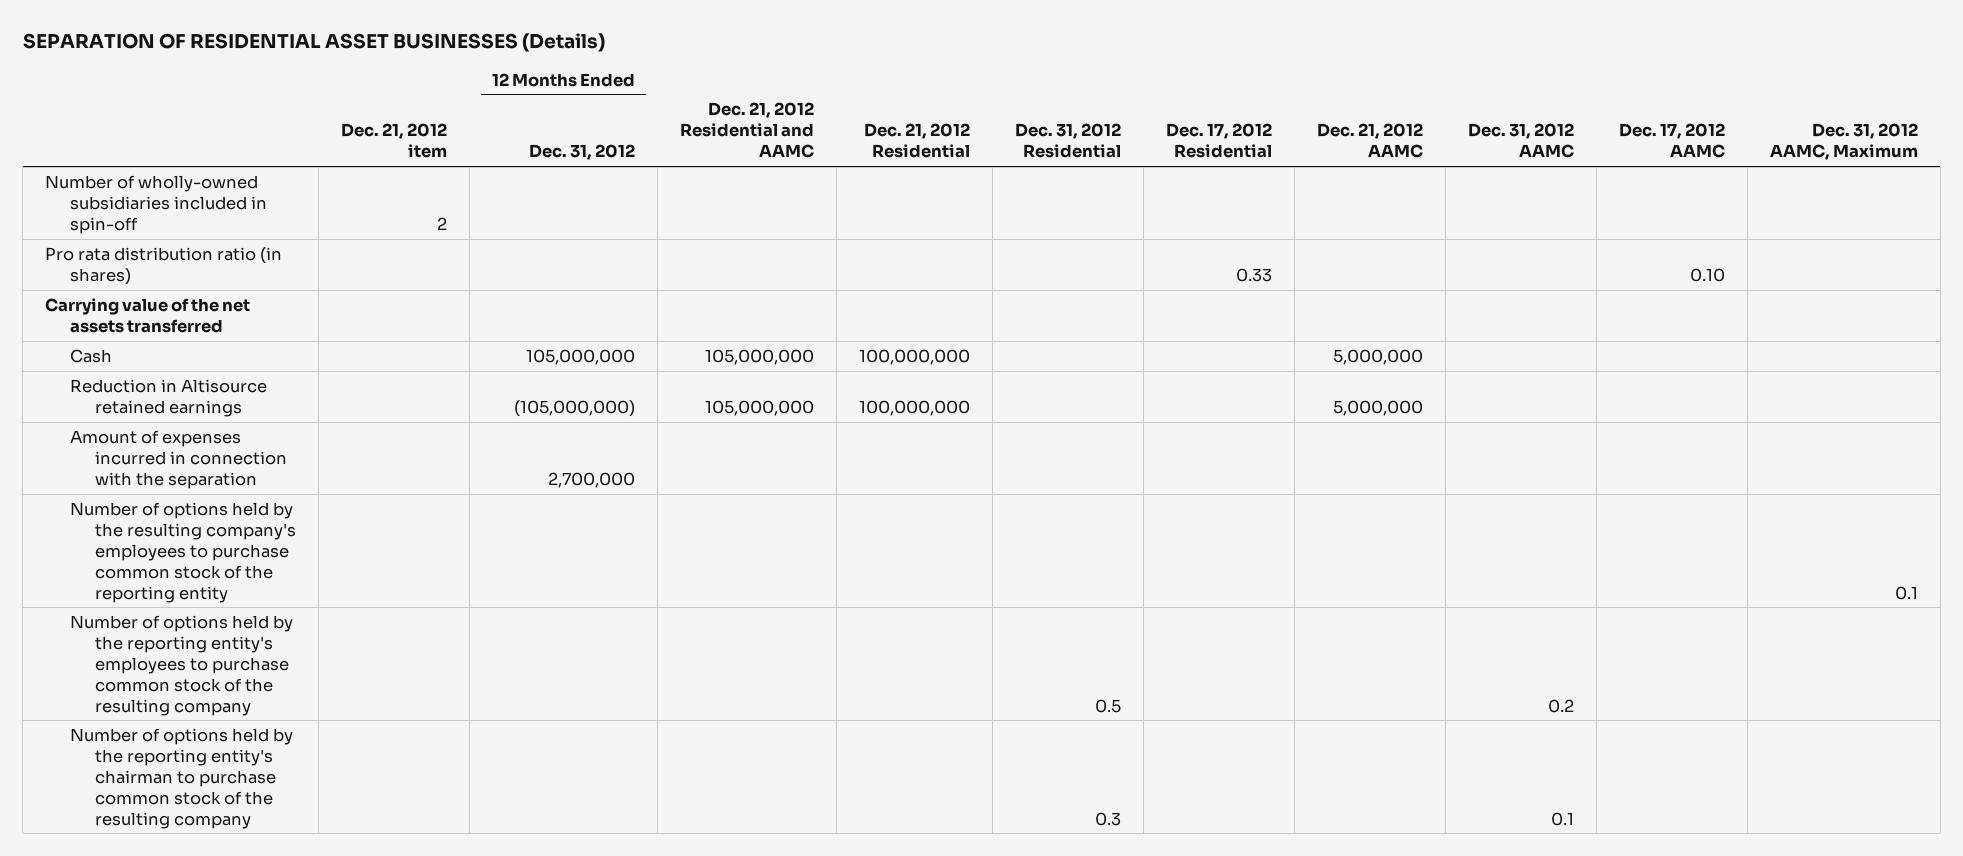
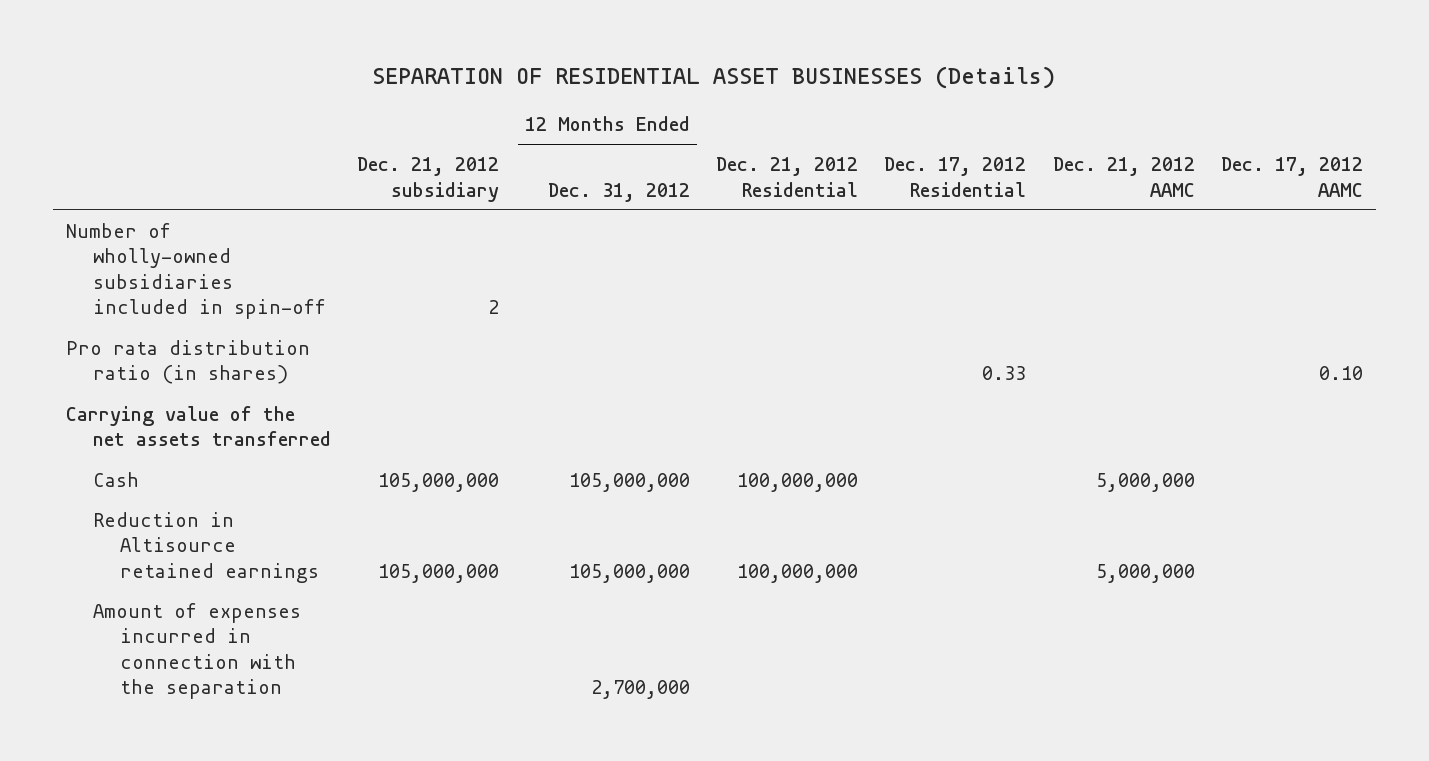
[341,123,448,159] Dec. 21, 2012 item -> none
[680,102,815,159] Dec. 21, 2012 Residential and AAMC -> none
[1014,123,1121,159] Dec. 31, 2012 Residential -> none
[1467,123,1574,159] Dec. 31, 2012 AAMC -> none
[1769,123,1918,161] Dec. 31, 2012 AAMC, Maximum -> none
none -> [356,157,499,202] Dec. 21, 2012 subsidiary
[514,399,636,417] (105,000,000) -> [569,563,691,583] 105,000,000
[70,501,297,603] Number of options held by the resulting company's employees to purchase common stock of the reporting entity -> none
[70,614,294,716] Number of options held by the reporting entity's employees to purchase common stock of the resulting company -> none
[70,727,294,829] Number of options held by the reporting entity's chairman to purchase common stock of the resulting company -> none

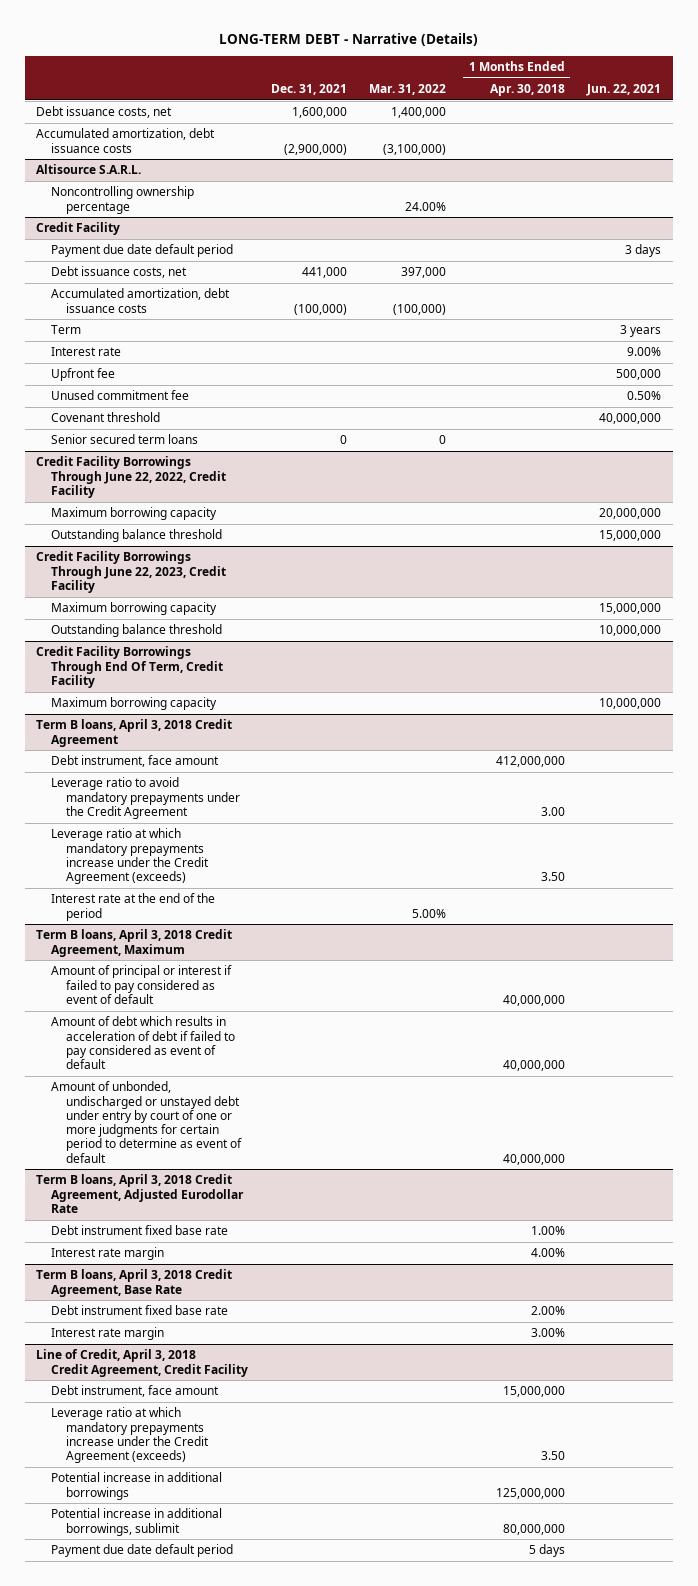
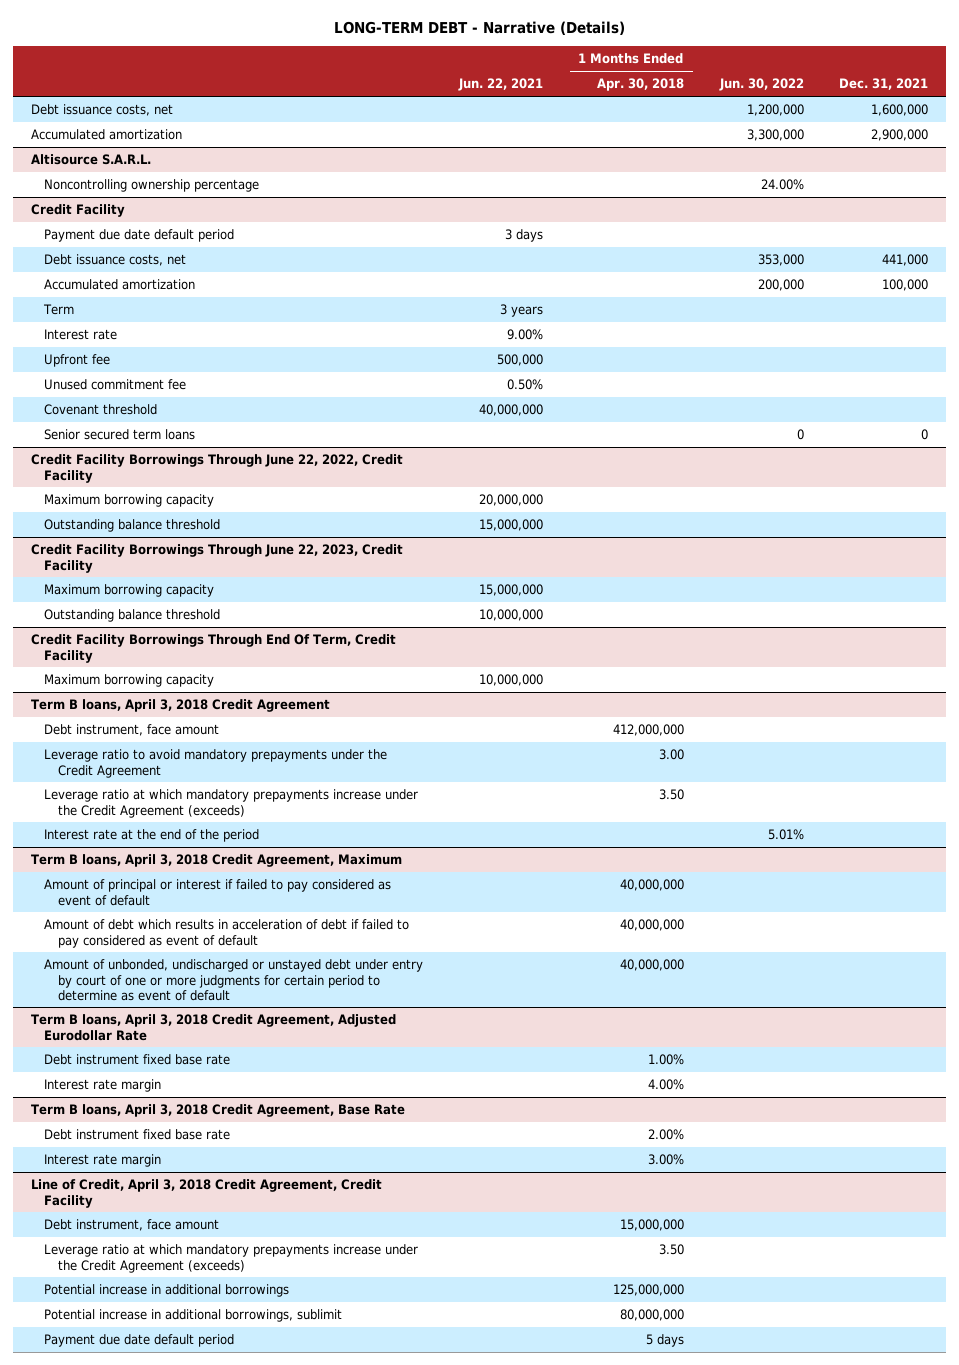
[369,83,447,95] Mar. 31, 2022 -> none
none -> [718,78,804,92] Jun. 30, 2022
[36,128,216,153] Accumulated amortization, debt issuance costs -> [30,129,182,141] Accumulated amortization
[283,143,347,155] (2,900,000) -> [871,129,929,142] 2,900,000
[51,288,231,313] Accumulated amortization, debt issuance costs -> [44,279,196,291] Accumulated amortization
[293,303,347,315] (100,000) -> [882,279,929,292] 100,000

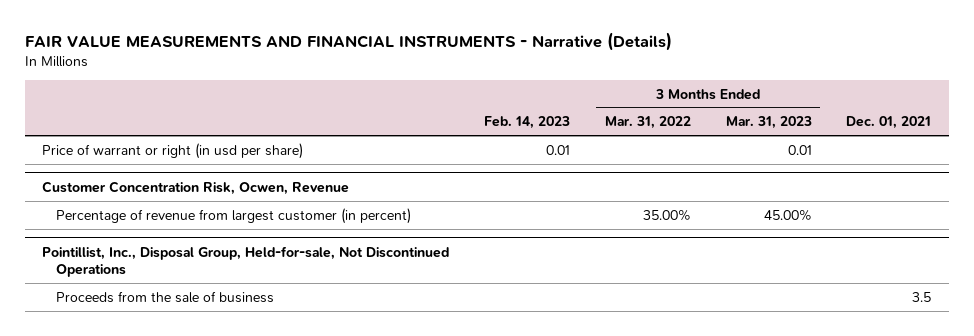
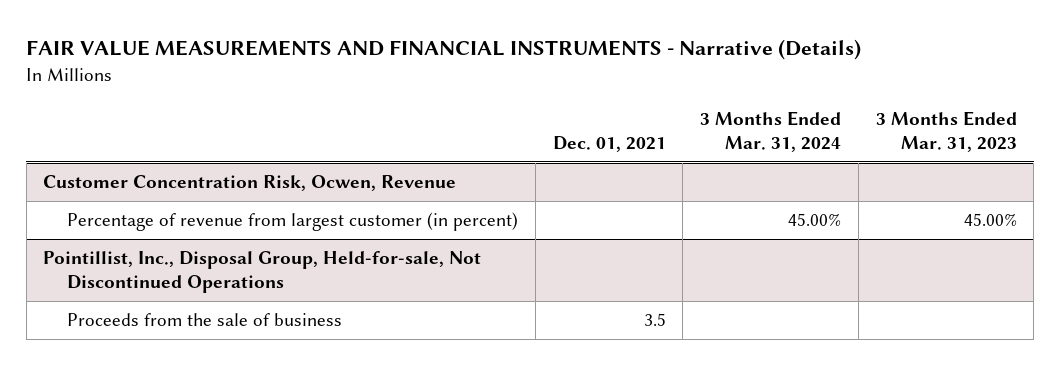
[484,116,571,130] Feb. 14, 2023 -> none
[604,116,691,130] Mar. 31, 2022 -> none
none -> [700,110,842,152] 3 Months Ended Mar. 31, 2024
[42,142,304,159] Price of warrant or right (in usd per share) -> none

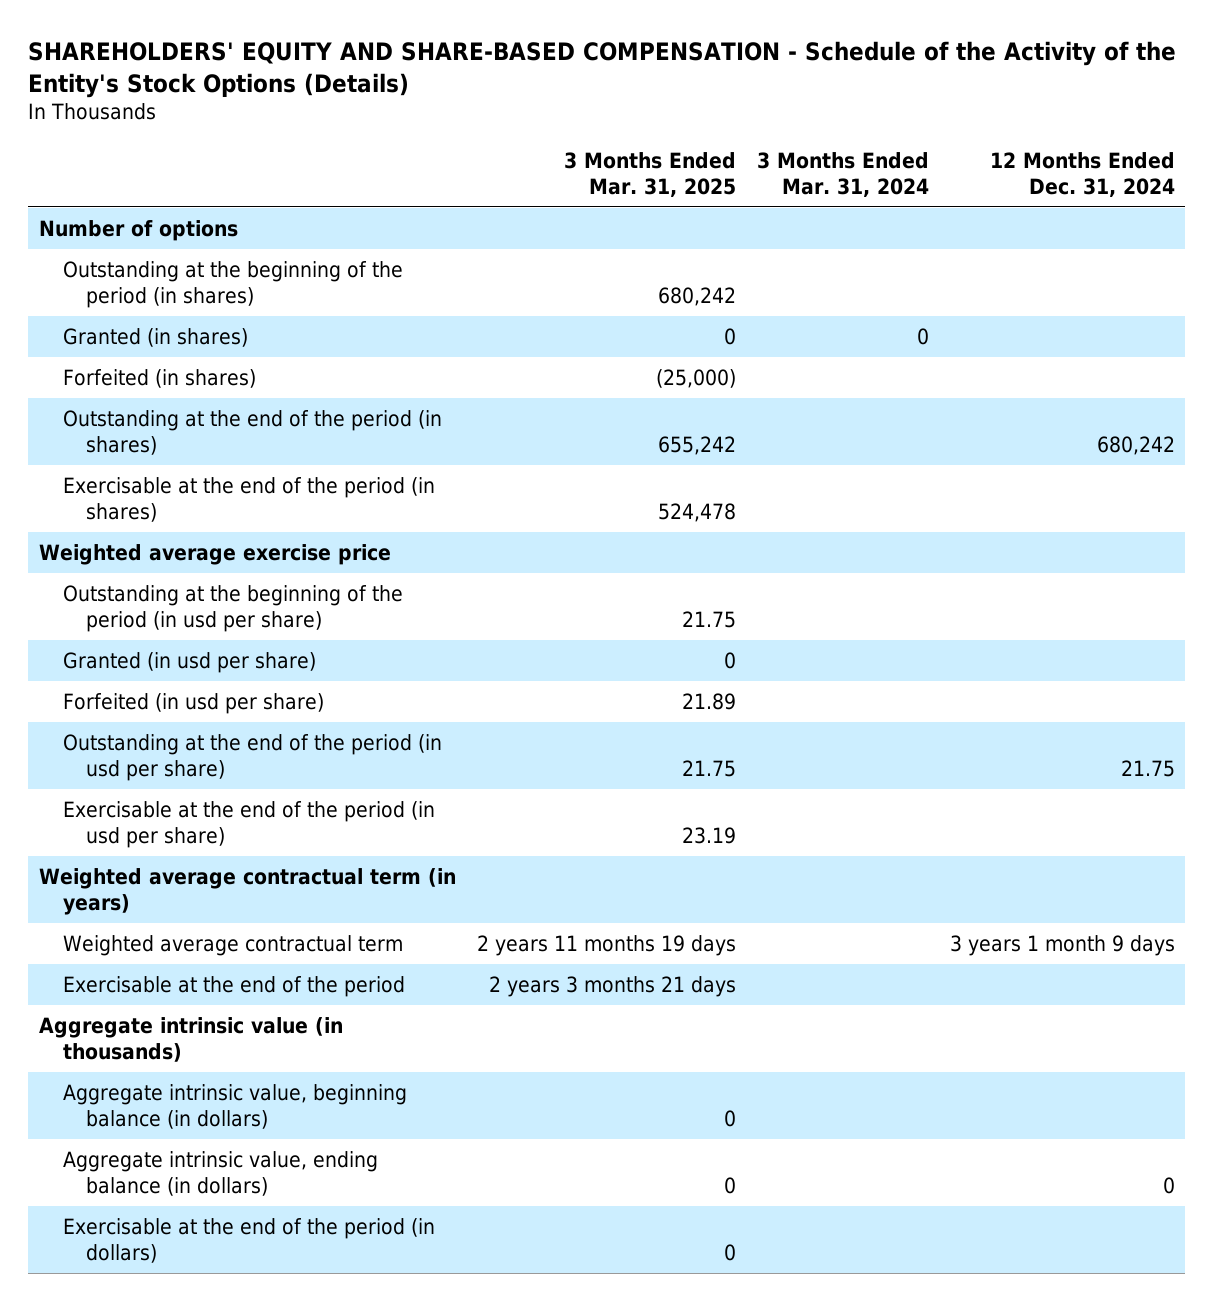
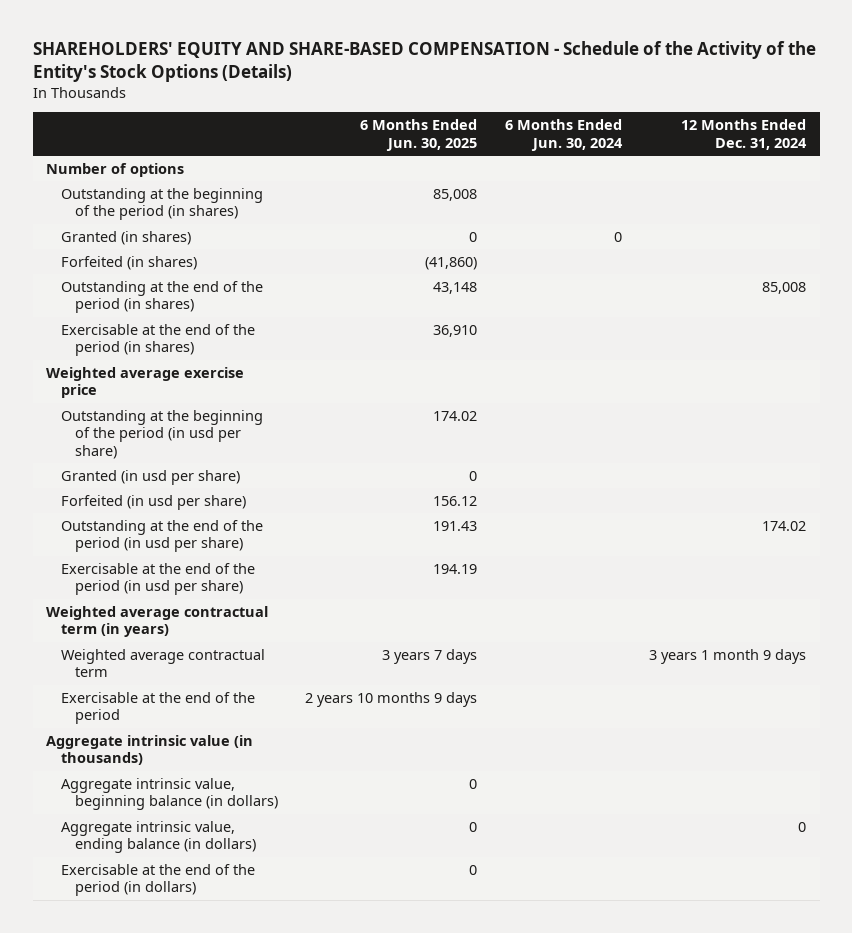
[563,151,736,197] 3 Months Ended Mar. 31, 2025 -> none
[756,151,929,197] 3 Months Ended Mar. 31, 2024 -> none
none -> [360,119,478,151] 6 Months Ended Jun. 30, 2025
none -> [504,119,623,151] 6 Months Ended Jun. 30, 2024
[1096,435,1175,455] 680,242 -> [761,281,806,294] 85,008
[1120,759,1175,777] 21.75 -> [761,520,806,531] 174.02

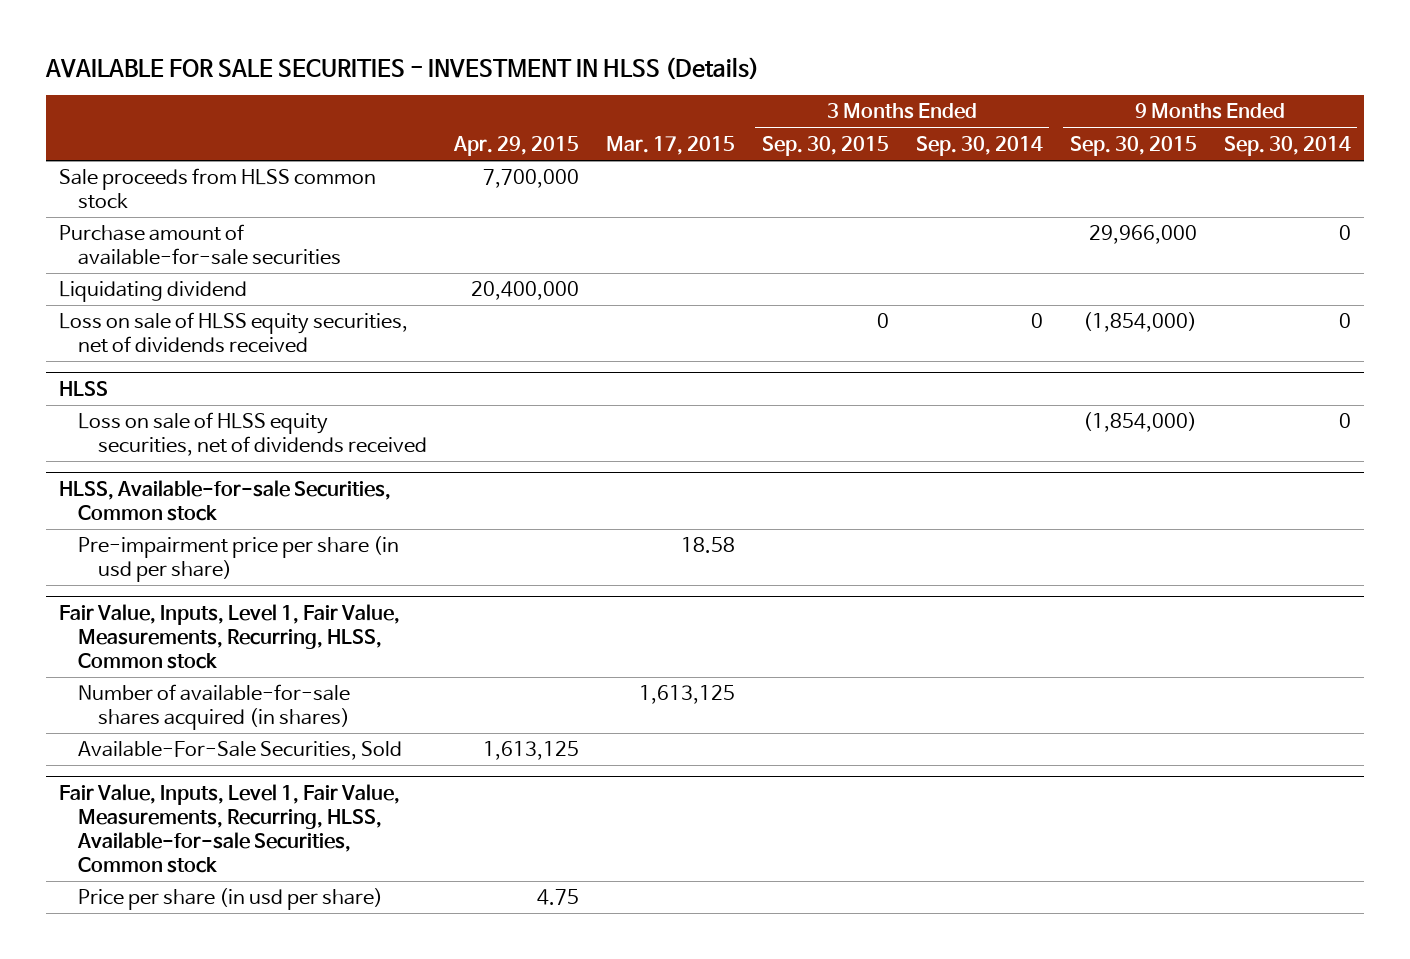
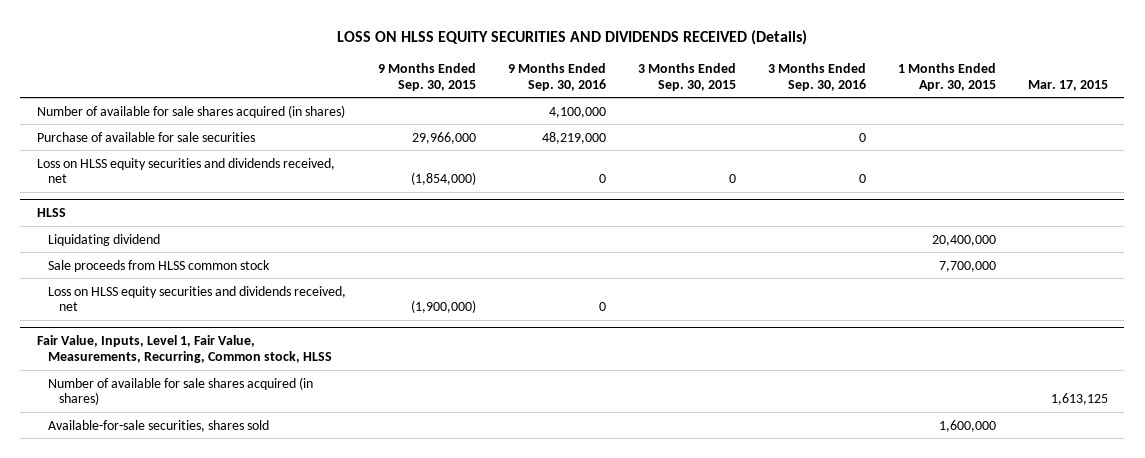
[44,56,759,80] AVAILABLE FOR SALE SECURITIES - INVESTMENT IN HLSS (Details) -> [337,29,808,45] LOSS ON HLSS EQUITY SECURITIES AND DIVIDENDS RECEIVED (Details)
[452,135,579,156] Apr. 29, 2015 -> none
[915,135,1043,156] Sep. 30, 2014 -> none
[1223,135,1351,156] Sep. 30, 2014 -> none
none -> [507,62,606,91] 9 Months Ended Sep. 30, 2016
none -> [768,62,867,91] 3 Months Ended Sep. 30, 2016
none -> [898,62,997,91] 1 Months Ended Apr. 30, 2015
[59,168,377,210] Sale proceeds from HLSS common stock -> none
[59,281,248,303] Liquidating dividend -> none
none -> [36,104,345,118] Number of available for sale shares acquired (in shares)
[59,224,342,266] Purchase amount of available-for-sale securities -> [36,131,255,142] Purchase of available for sale securities
[59,312,409,354] Loss on sale of HLSS equity securities, net of dividends received -> [36,157,335,184] Loss on HLSS equity securities and dividends received, net
[59,480,392,522] HLSS, Available-for-sale Securities, Common stock -> none
[78,536,400,583] Pre-impairment price per share (in usd per share) -> none
[59,784,401,873] Fair Value, Inputs, Level 1, Fair Value, Measurements, Recurring, HLSS, Available-for-sale Securities, Common stock -> none
[78,888,384,911] Price per share (in usd per share) -> none
none -> [47,233,160,246] Liquidating dividend
none -> [47,259,270,272] Sale proceeds from HLSS common stock
[78,412,427,457] Loss on sale of HLSS equity securities, net of dividends received -> [47,285,346,312] Loss on HLSS equity securities and dividends received, net
[1082,412,1197,433] (1,854,000) -> [410,300,476,314] (1,900,000)
[59,604,401,670] Fair Value, Inputs, Level 1, Fair Value, Measurements, Recurring, HLSS, Common stock -> [36,335,332,364] Fair Value, Inputs, Level 1, Fair Value, Measurements, Recurring, Common stock, HLSS
[78,684,351,731] Number of available-for-sale shares acquired (in shares) -> [47,376,313,406] Number of available for sale shares acquired (in shares)
[78,741,403,761] Available-For-Sale Securities, Sold -> [47,419,269,432] Available-for-sale securities, shares sold

